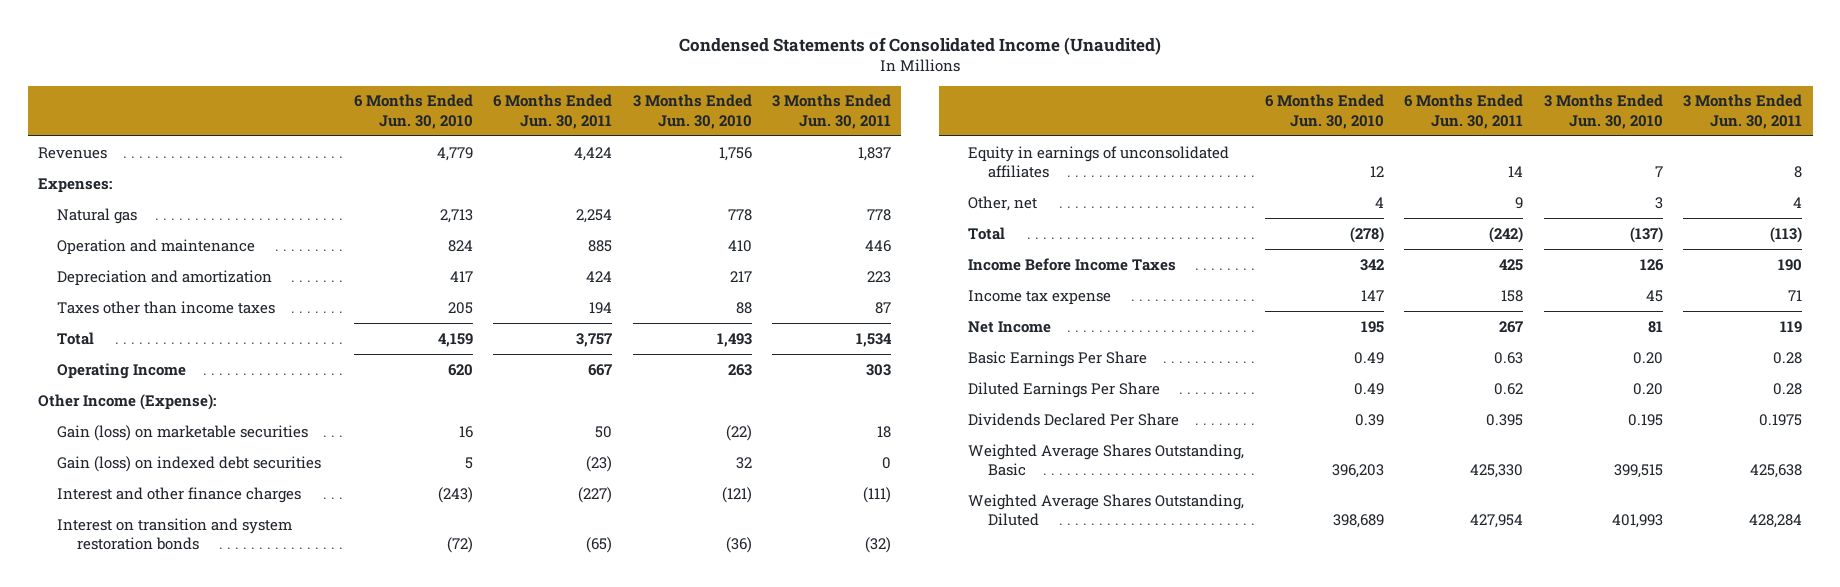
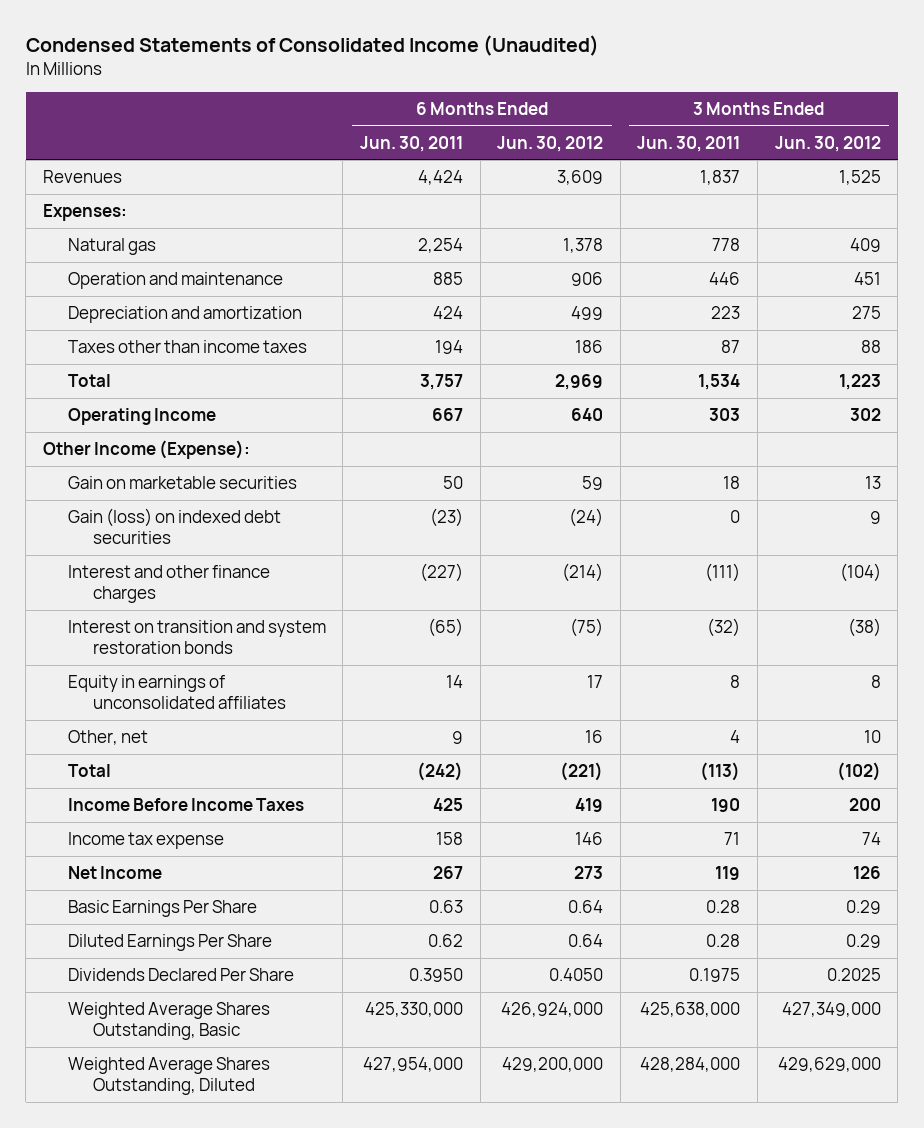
[353,94,473,129] 6 Months Ended Jun. 30, 2010 -> none
[632,94,752,129] 3 Months Ended Jun. 30, 2010 -> none
none -> [497,135,604,152] Jun. 30, 2012
none -> [774,135,881,152] Jun. 30, 2012
[57,424,309,441] Gain (loss) on marketable securities -> [67,475,297,489] Gain on marketable securities
[1486,413,1524,426] 0.395 -> [409,967,464,982] 0.3950
[1470,464,1524,479] 425,330 -> [365,1001,464,1017] 425,330,000
[1750,464,1803,479] 425,638 -> [640,1001,741,1017] 425,638,000
[1470,514,1524,529] 427,954 -> [363,1056,464,1072] 427,954,000
[1749,514,1803,529] 428,284 -> [640,1056,741,1072] 428,284,000

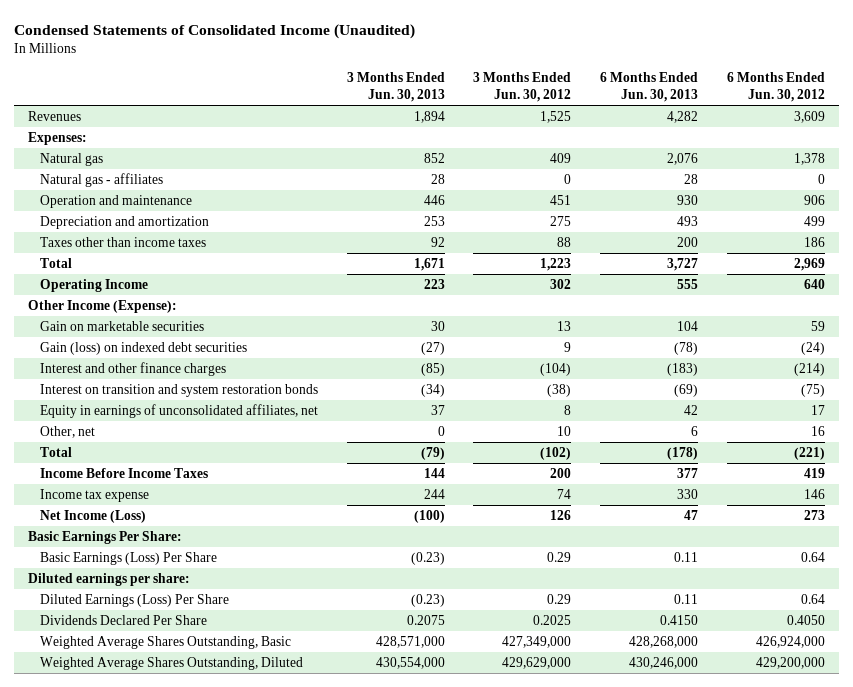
[360,135,464,152] Jun. 30, 2011 -> none
[637,135,741,152] Jun. 30, 2011 -> none
none -> [346,71,445,103] 3 Months Ended Jun. 30, 2013
none -> [600,71,699,103] 6 Months Ended Jun. 30, 2013
none -> [39,172,163,187] Natural gas - affiliates
[67,674,286,710] Equity in earnings of unconsolidated affiliates -> [39,403,318,418] Equity in earnings of unconsolidated affiliates, net
[67,865,162,879] Net Income -> [39,509,146,523] Net Income (Loss)
none -> [28,530,183,544] Basic Earnings Per Share:
[67,899,257,917] Basic Earnings Per Share -> [39,551,217,565] Basic Earnings (Loss) Per Share
none -> [28,572,191,586] Diluted earnings per share:
[67,933,272,951] Diluted Earnings Per Share -> [39,593,229,607] Diluted Earnings (Loss) Per Share

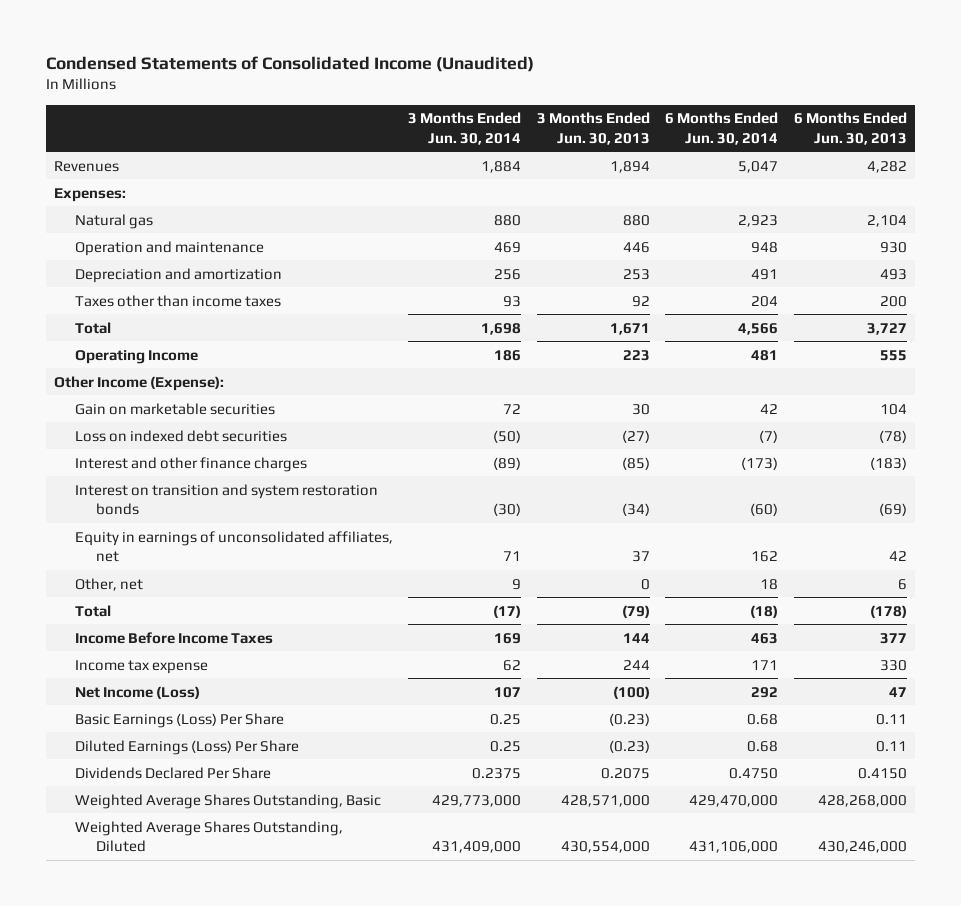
[473,71,572,103] 3 Months Ended Jun. 30, 2012 -> none
[726,71,825,103] 6 Months Ended Jun. 30, 2012 -> none
none -> [408,112,522,145] 3 Months Ended Jun. 30, 2014
none -> [665,112,779,145] 6 Months Ended Jun. 30, 2014
[39,172,163,187] Natural gas - affiliates -> none
[423,152,445,163] 852 -> [622,214,650,226] 880
[667,152,699,165] 2,076 -> [866,214,907,227] 2,104
[39,341,247,355] Gain (loss) on indexed debt securities -> [74,429,287,442] Loss on indexed debt securities
[28,530,183,544] Basic Earnings Per Share: -> none
[28,572,191,586] Diluted earnings per share: -> none

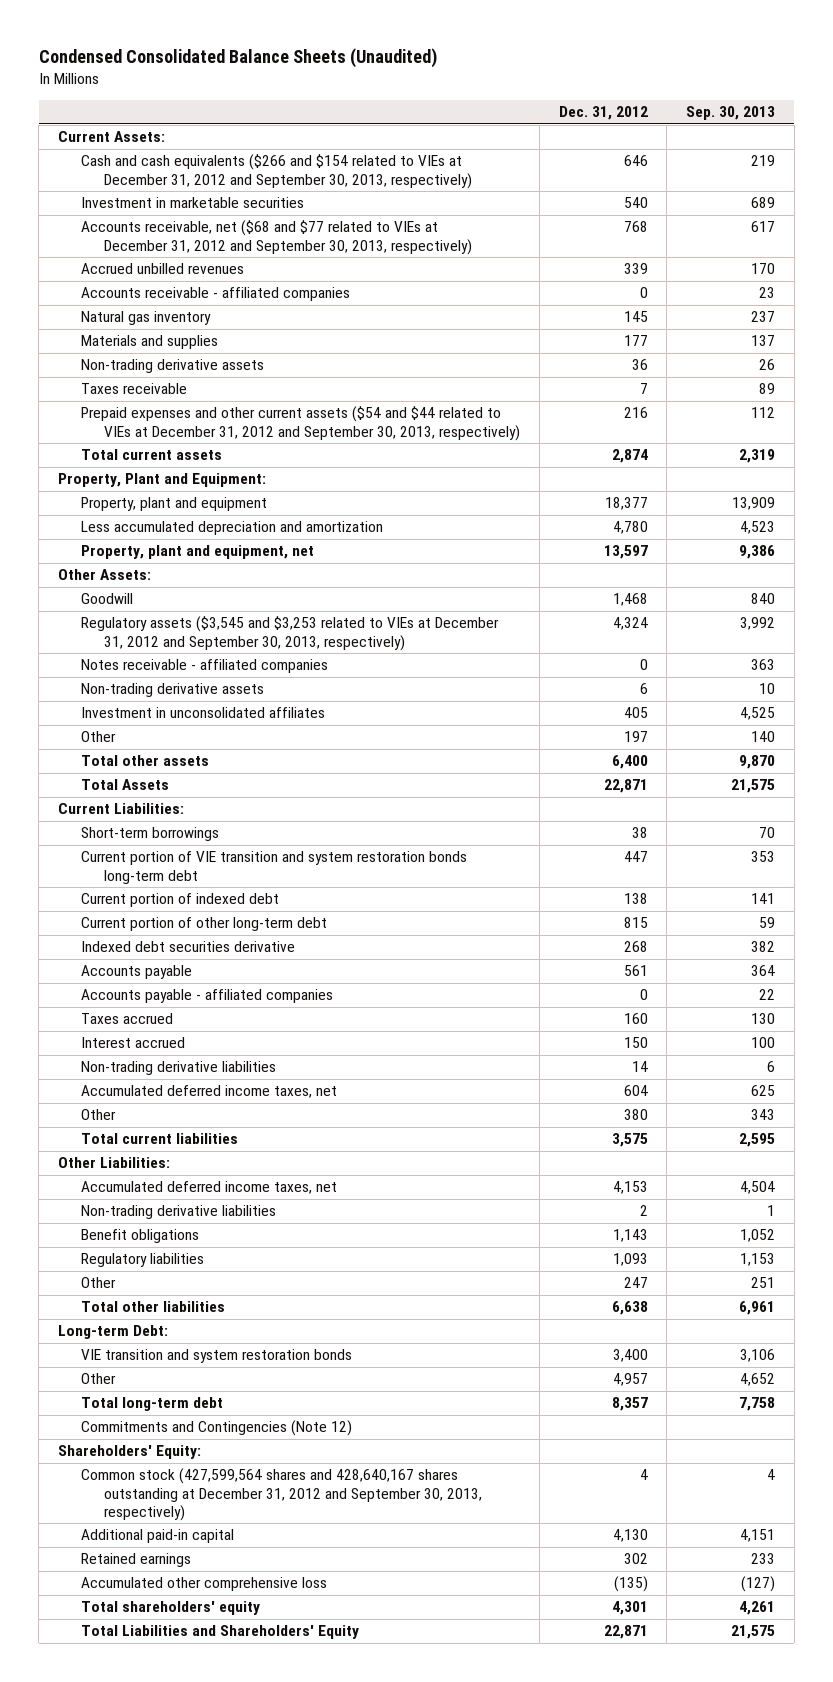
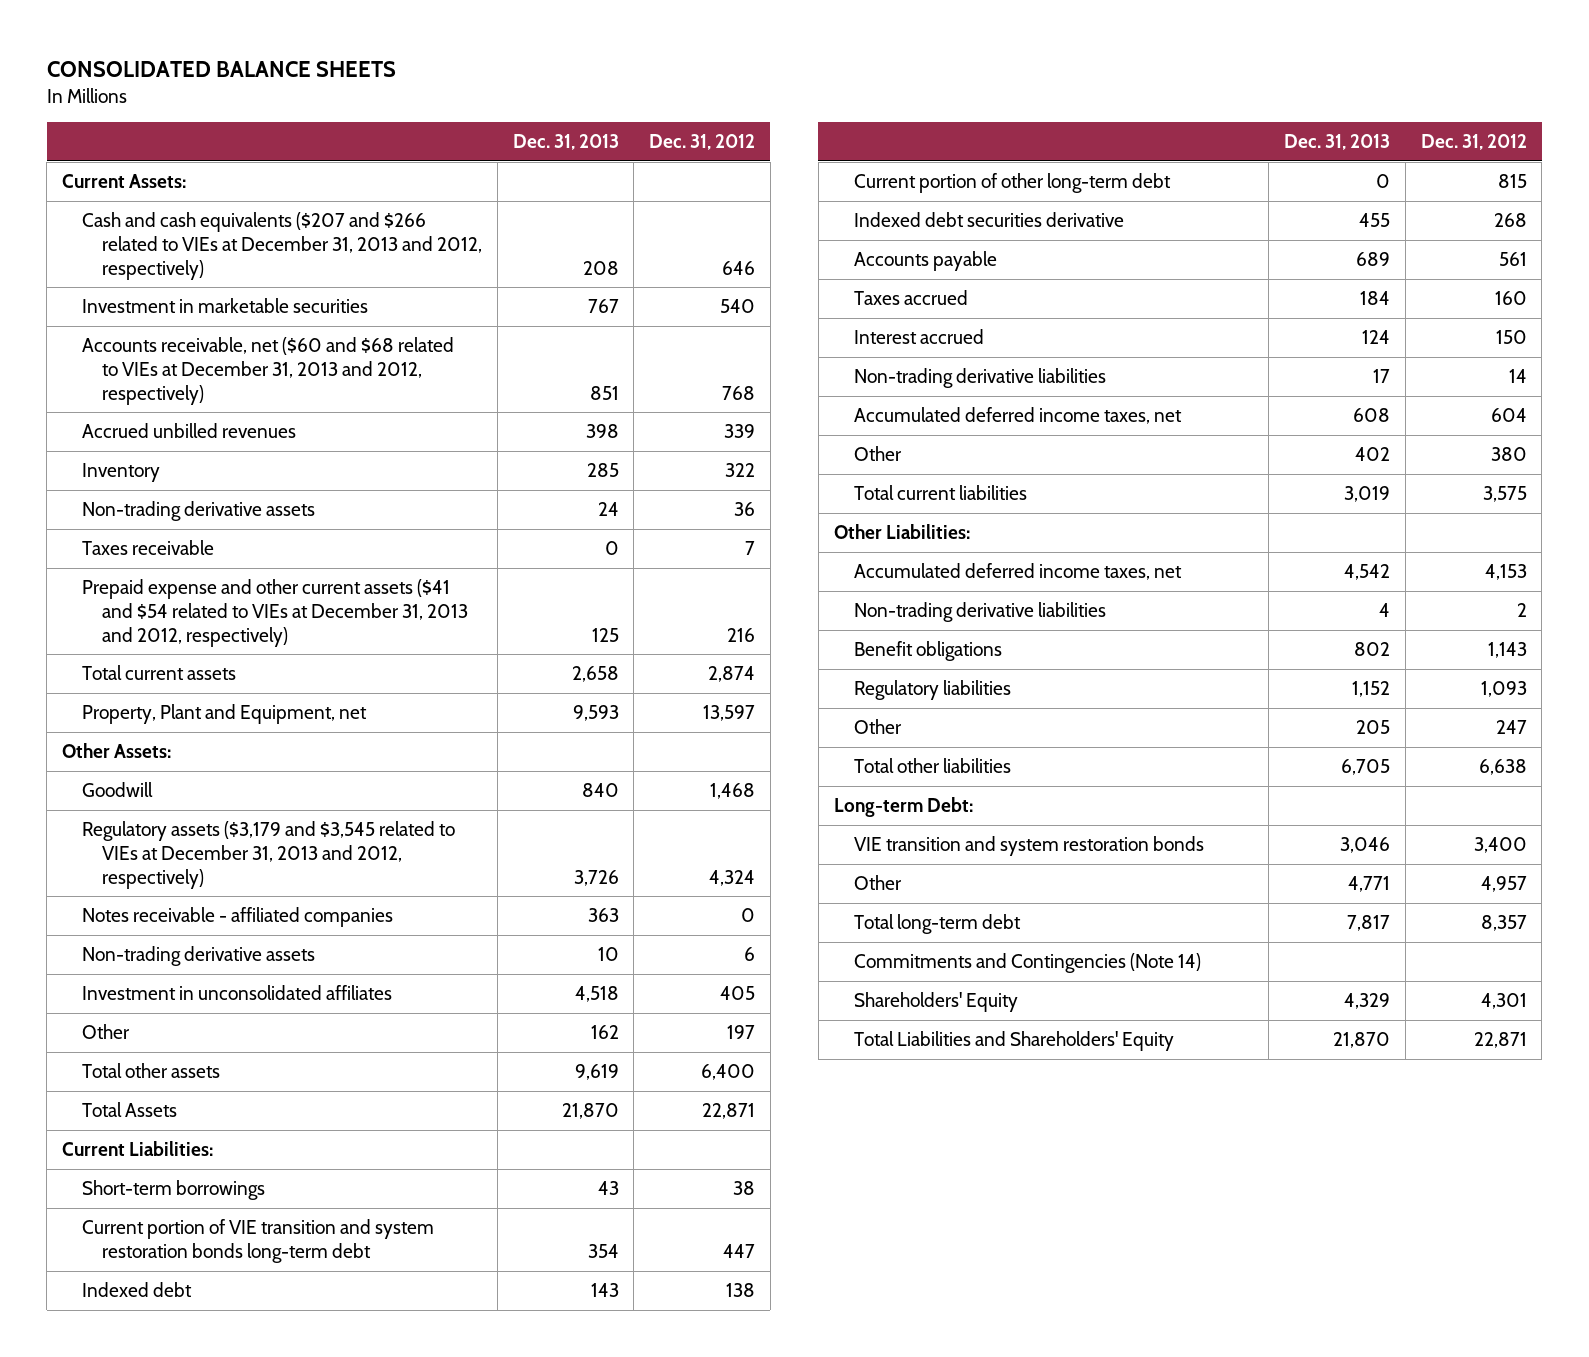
[38,48,437,69] Condensed Consolidated Balance Sheets (Unaudited) -> [46,60,396,77] CONSOLIDATED BALANCE SHEETS
[686,106,776,121] Sep. 30, 2013 -> none
none -> [512,133,619,150] Dec. 31, 2013
[81,154,473,189] Cash and cash equivalents ($266 and $154 related to VIEs at December 31, 2012 and September 30, 2013, respectively) -> [82,212,483,280] Cash and cash equivalents ($207 and $266 related to VIEs at December 31, 2013 and 2012, respectively)
[81,220,473,255] Accounts receivable, net ($68 and $77 related to VIEs at December 31, 2012 and September 30, 2013, respectively) -> [82,337,455,405] Accounts receivable, net ($60 and $68 related to VIEs at December 31, 2013 and 2012, respectively)
[81,287,351,302] Accounts receivable - affiliated companies -> none
[81,311,212,326] Natural gas inventory -> none
[81,335,219,350] Materials and supplies -> none
none -> [82,463,161,483] Inventory
[81,406,521,441] Prepaid expenses and other current assets ($54 and $44 related to VIEs at December 31, 2012 and September 30, 2013, respectively) -> [82,579,469,647] Prepaid expense and other current assets ($41 and $54 related to VIEs at December 31, 2013 and 2012, respectively)
[58,473,267,488] Property, Plant and Equipment: -> none
[81,497,268,512] Property, plant and equipment -> none
[81,521,384,536] Less accumulated depreciation and amortization -> none
[81,545,315,560] Property, plant and equipment, net -> [82,704,368,725] Property, Plant and Equipment, net
[81,616,500,651] Regulatory assets ($3,545 and $3,253 related to VIEs at December 31, 2012 and September 30, 2013, respectively) -> [82,821,456,889] Regulatory assets ($3,179 and $3,545 related to VIEs at December 31, 2013 and 2012, respectively)
[81,893,280,908] Current portion of indexed debt -> [82,1282,193,1298] Indexed debt
[81,989,334,1004] Accounts payable - affiliated companies -> none
[58,1445,202,1460] Shareholders' Equity: -> none
[81,1468,483,1522] Common stock (427,599,564 shares and 428,640,167 shares outstanding at December 31, 2012 and September 30, 2013, respectively) -> none
[81,1529,235,1544] Additional paid-in capital -> none
[81,1553,192,1568] Retained earnings -> none
[81,1577,328,1592] Accumulated other comprehensive loss -> none
[81,1420,353,1437] Commitments and Contingencies (Note 12) -> [853,953,1201,974] Commitments and Contingencies (Note 14)
[81,1601,261,1616] Total shareholders' equity -> [853,992,1018,1013] Shareholders' Equity

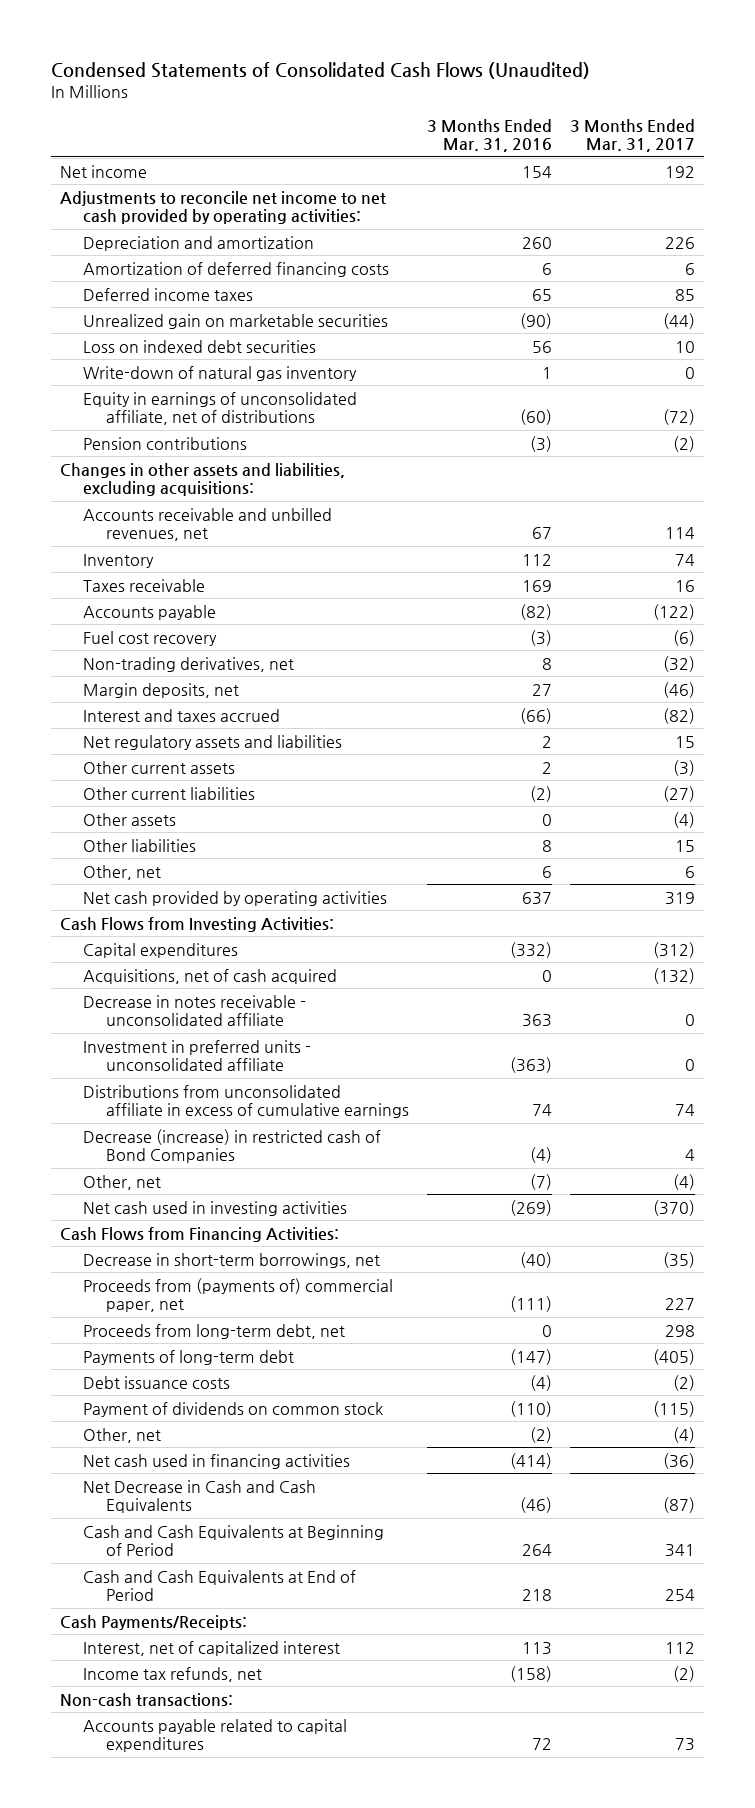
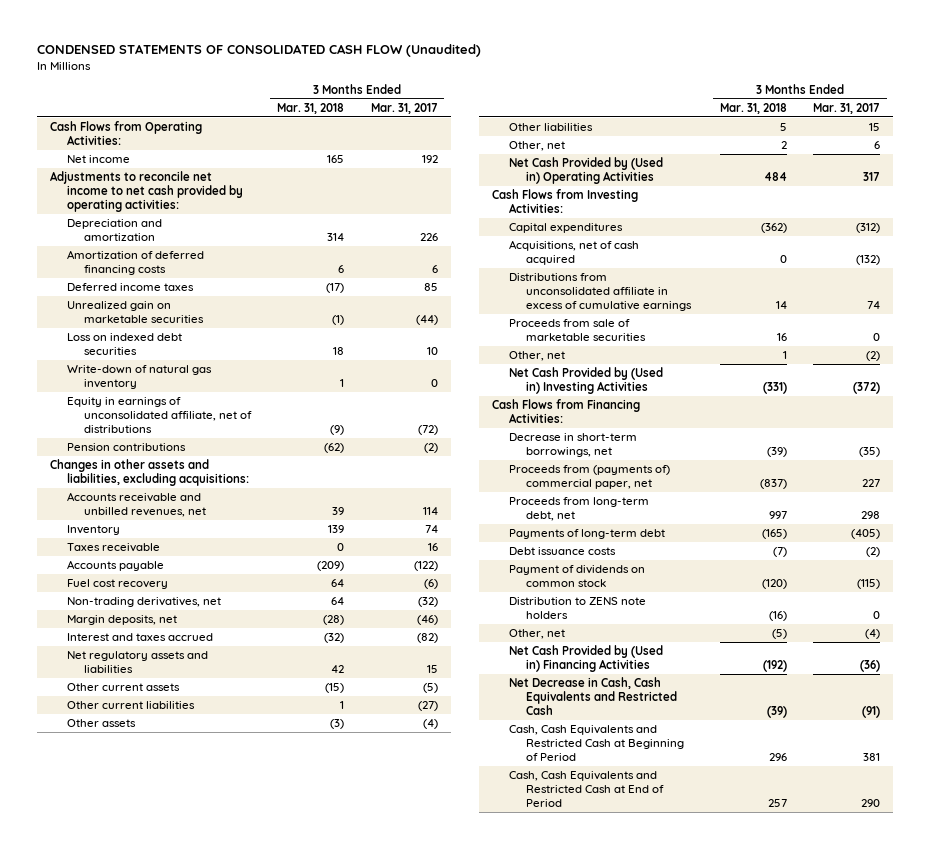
[51,61,591,79] Condensed Statements of Consolidated Cash Flows (Unaudited) -> [36,44,481,58] CONDENSED STATEMENTS OF CONSOLIDATED CASH FLOW (Unaudited)
[427,119,553,153] 3 Months Ended Mar. 31, 2016 -> none
none -> [277,102,345,114] Mar. 31, 2018
none -> [49,120,202,145] Cash Flows from Operating Activities:
[672,759,695,776] (3) -> [422,682,438,693] (5)
[83,890,388,906] Net cash provided by operating activities -> [509,156,664,184] Net Cash Provided by (Used in) Operating Activities
[664,891,695,905] 319 -> [863,171,881,181] 317
[83,994,307,1026] Decrease in notes receivable - unconsolidated affiliate -> none
[83,1039,312,1071] Investment in preferred units - unconsolidated affiliate -> none
[83,1128,382,1163] Decrease (increase) in restricted cash of Bond Companies -> none
none -> [509,318,647,341] Proceeds from sale of marketable securities
[672,1173,695,1190] (4) -> [866,350,881,361] (2)
[83,1200,348,1216] Net cash used in investing activities -> [509,366,664,394] Net Cash Provided by (Used in) Investing Activities
[652,1199,695,1216] (370) -> [853,381,881,394] (372)
none -> [509,596,647,619] Distribution to ZENS note holders
[60,1614,248,1630] Cash Payments/Receipts: -> none
[83,1640,341,1656] Interest, net of capitalized interest -> none
[83,1666,263,1682] Income tax refunds, net -> none
[60,1692,234,1707] Non-cash transactions: -> none
[83,1718,348,1752] Accounts payable related to capital expenditures -> none
[83,1453,351,1469] Net cash used in financing activities -> [509,644,664,672] Net Cash Provided by (Used in) Financing Activities
[83,1479,317,1513] Net Decrease in Cash and Cash Equivalents -> [509,676,678,715] Net Decrease in Cash, Cash Equivalents and Restricted Cash
[662,1496,695,1513] (87) -> [862,705,881,718] (91)
[83,1524,385,1556] Cash and Cash Equivalents at Beginning of Period -> [509,724,685,761] Cash, Cash Equivalents and Restricted Cash at Beginning of Period
[664,1543,695,1557] 341 -> [863,752,881,761] 381
[83,1569,357,1601] Cash and Cash Equivalents at End of Period -> [509,770,665,807] Cash, Cash Equivalents and Restricted Cash at End of Period
[664,1588,695,1601] 254 -> [861,798,881,807] 290

